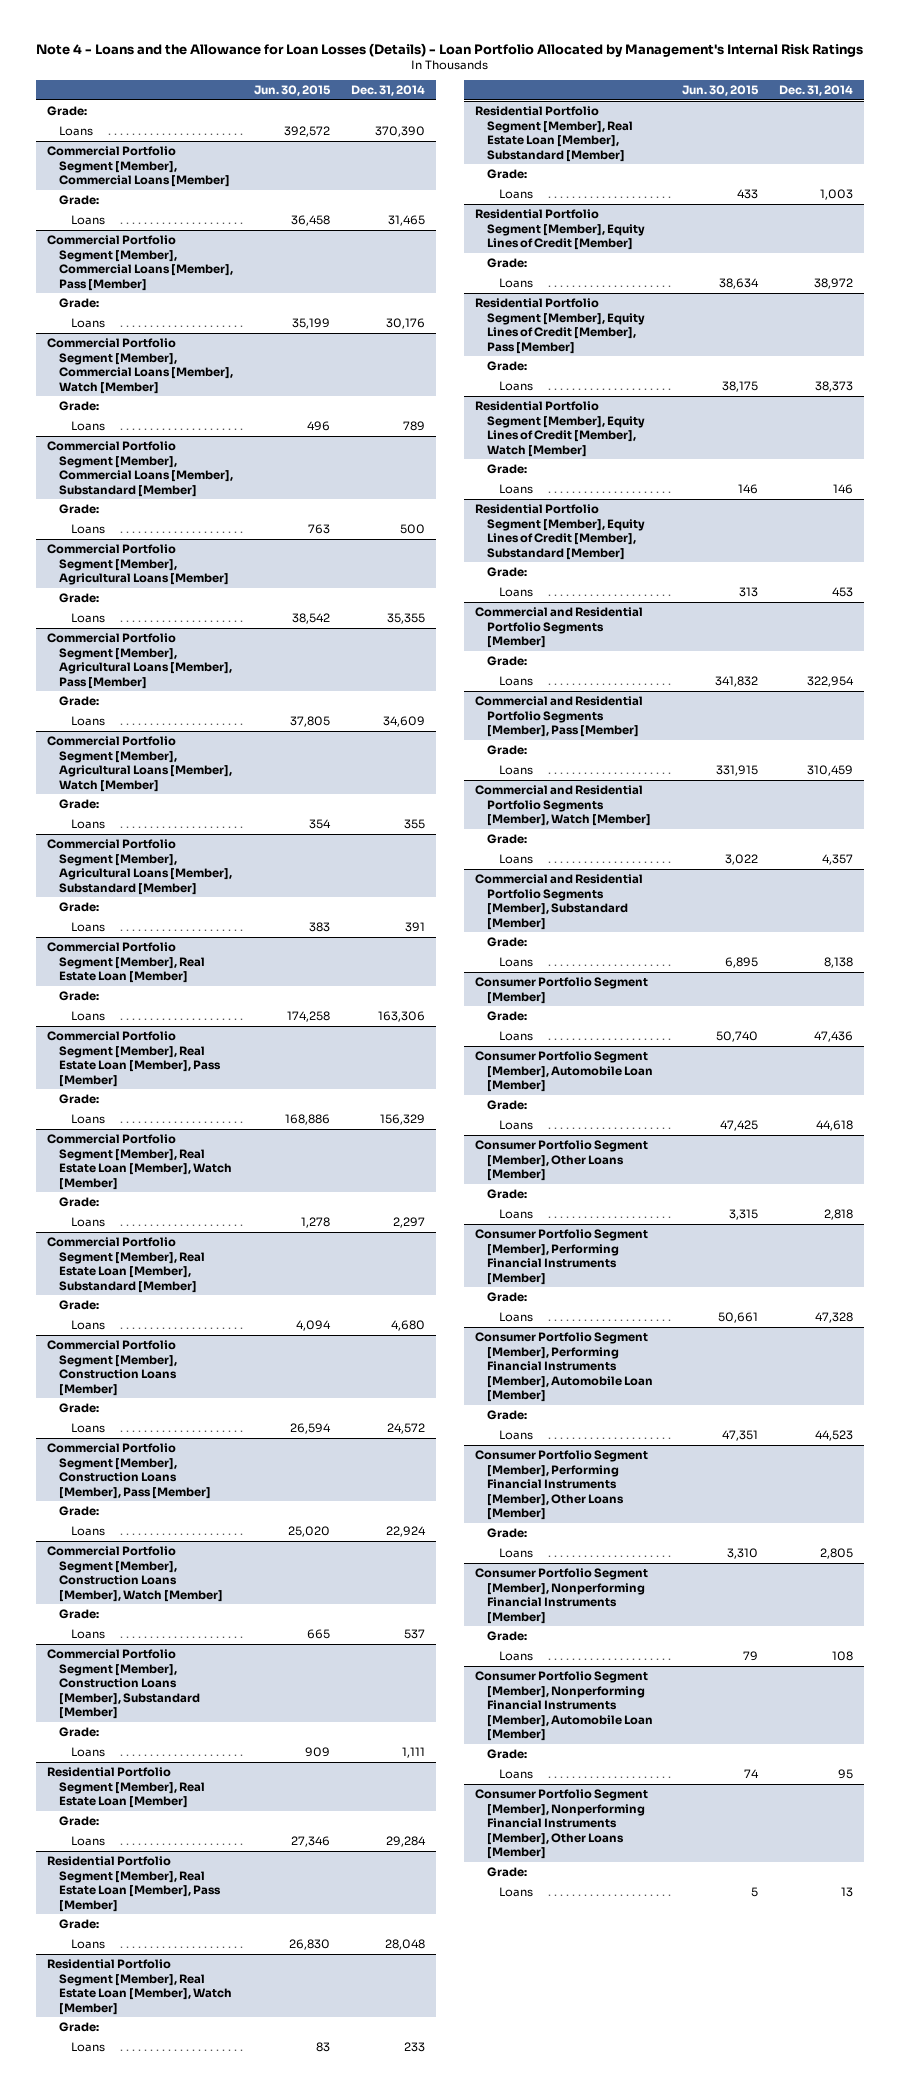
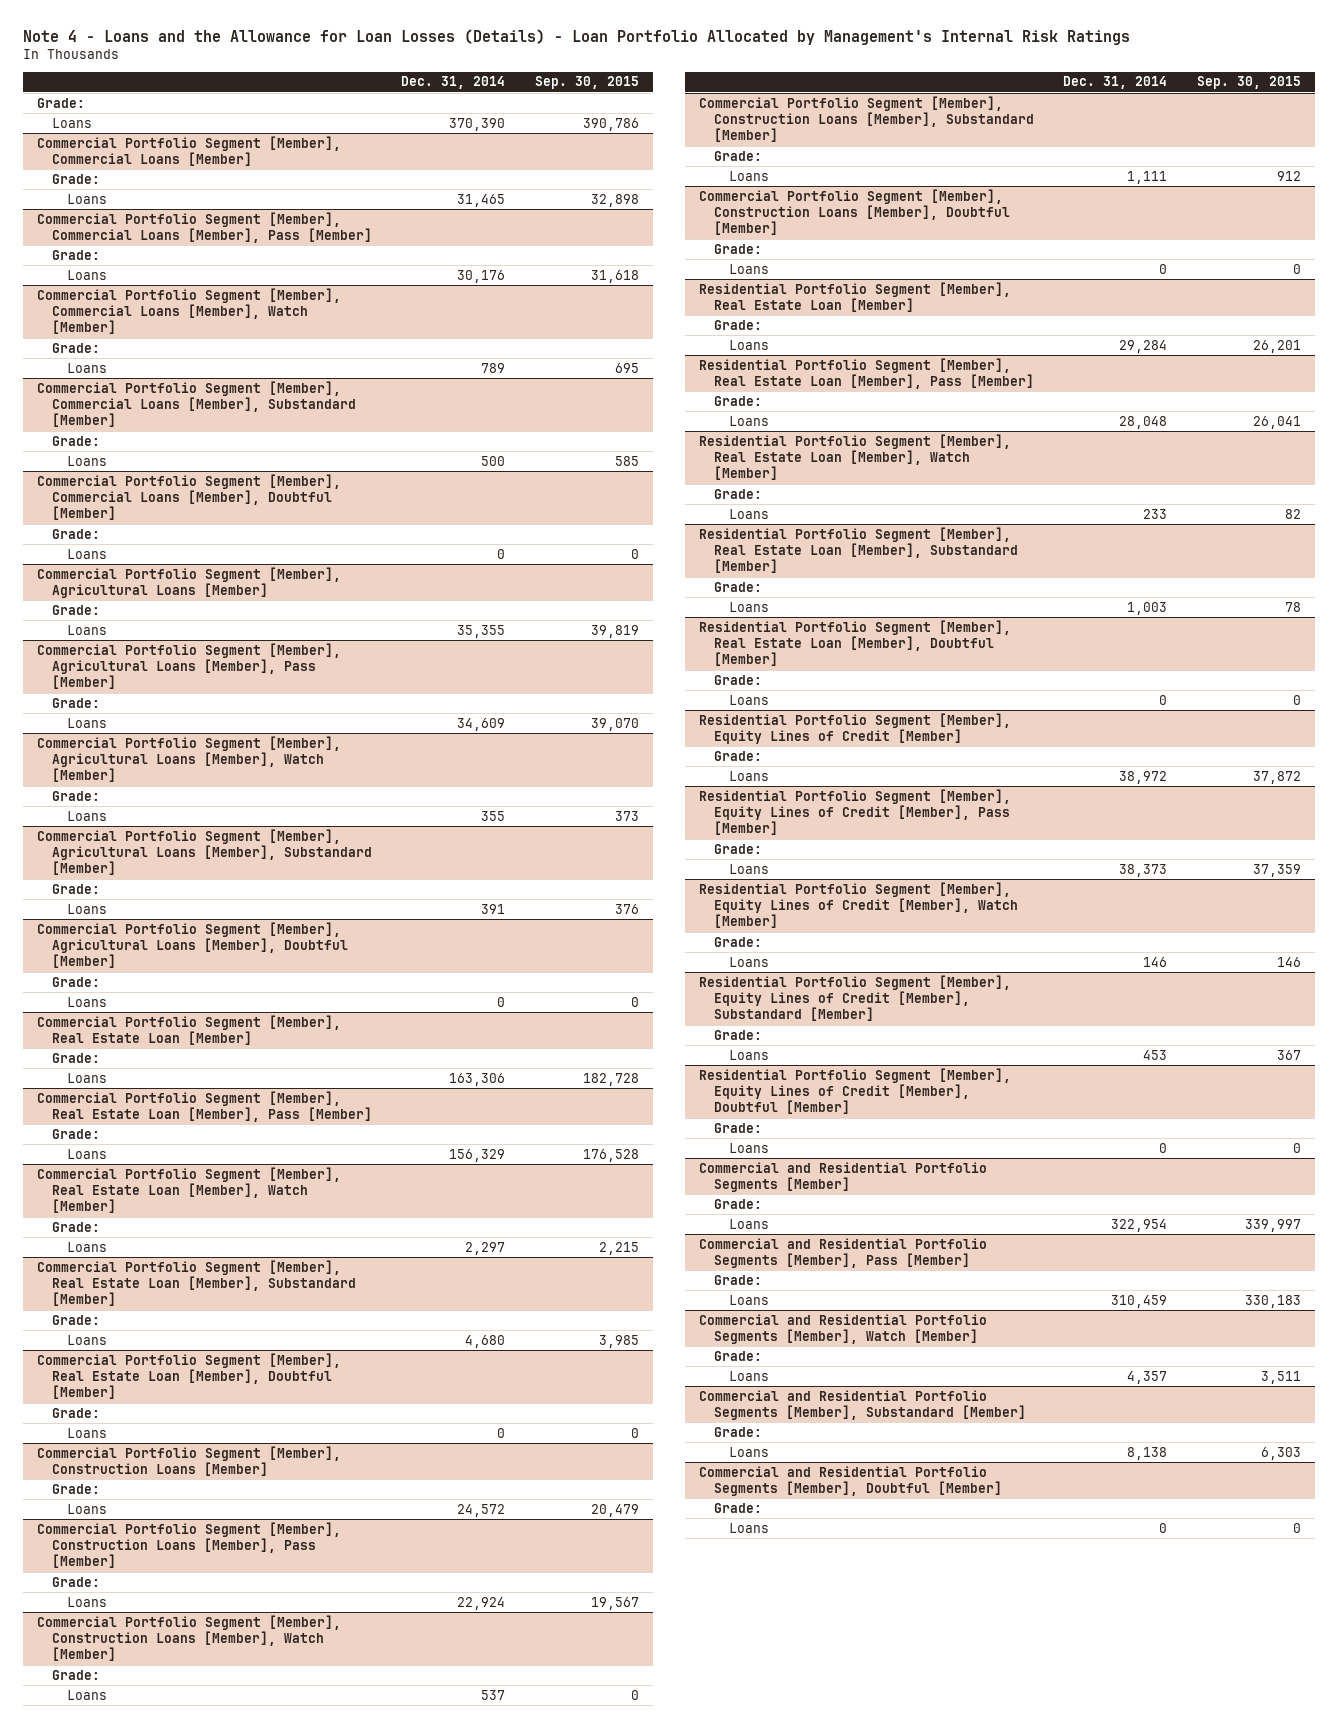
[253,85,331,97] Jun. 30, 2015 -> none
none -> [534,76,639,90] Sep. 30, 2015
none -> [37,473,342,521] Commercial Portfolio Segment [Member], Commercial Loans [Member], Doubtful [Member]
none -> [52,528,101,539] Grade:
none -> [67,548,108,559] Loans
none -> [37,921,349,969] Commercial Portfolio Segment [Member], Agricultural Loans [Member], Doubtful [Member]
none -> [52,976,101,987] Grade:
none -> [67,996,108,1007] Loans
none -> [37,1352,342,1400] Commercial Portfolio Segment [Member], Real Estate Loan [Member], Doubtful [Member]
none -> [52,1407,101,1418] Grade:
none -> [67,1427,108,1438] Loans
none -> [699,188,1011,236] Commercial Portfolio Segment [Member], Construction Loans [Member], Doubtful [Member]
none -> [714,243,763,254] Grade:
none -> [729,263,770,274] Loans
none -> [699,619,1012,667] Residential Portfolio Segment [Member], Real Estate Loan [Member], Doubtful [Member]
none -> [714,674,763,685] Grade:
none -> [729,694,770,705] Loans
none -> [699,1067,1012,1115] Residential Portfolio Segment [Member], Equity Lines of Credit [Member], Doubtful [Member]
none -> [714,1122,763,1133] Grade:
none -> [729,1142,770,1153] Loans
[474,977,648,1004] Consumer Portfolio Segment [Member] -> none
[486,1011,527,1022] Grade: -> none
[498,1031,533,1042] Loans -> none
[474,1051,653,1093] Consumer Portfolio Segment [Member], Automobile Loan [Member] -> none
[486,1100,527,1111] Grade: -> none
[498,1120,533,1131] Loans -> none
[474,1140,648,1182] Consumer Portfolio Segment [Member], Other Loans [Member] -> none
[486,1189,527,1200] Grade: -> none
[498,1209,533,1220] Loans -> none
[474,1229,648,1285] Consumer Portfolio Segment [Member], Performing Financial Instruments [Member] -> none
[486,1292,527,1303] Grade: -> none
[498,1312,533,1323] Loans -> none
[474,1332,653,1403] Consumer Portfolio Segment [Member], Performing Financial Instruments [Member], Automobile Loan [Member] -> none
[486,1410,527,1421] Grade: -> none
[498,1430,533,1441] Loans -> none
[474,1450,648,1521] Consumer Portfolio Segment [Member], Performing Financial Instruments [Member], Other Loans [Member] -> none
[486,1528,527,1539] Grade: -> none
[498,1548,533,1559] Loans -> none
[474,1568,648,1624] Consumer Portfolio Segment [Member], Nonperforming Financial Instruments [Member] -> none
[486,1631,527,1642] Grade: -> none
[498,1651,533,1662] Loans -> none
[474,1671,653,1742] Consumer Portfolio Segment [Member], Nonperforming Financial Instruments [Member], Automobile Loan [Member] -> none
[486,1749,527,1760] Grade: -> none
[498,1769,533,1780] Loans -> none
[474,1789,648,1860] Consumer Portfolio Segment [Member], Nonperforming Financial Instruments [Member], Other Loans [Member] -> none
none -> [699,1465,1003,1496] Commercial and Residential Portfolio Segments [Member], Doubtful [Member]
[841,1887,854,1898] 13 -> [1159,1522,1168,1533] 0

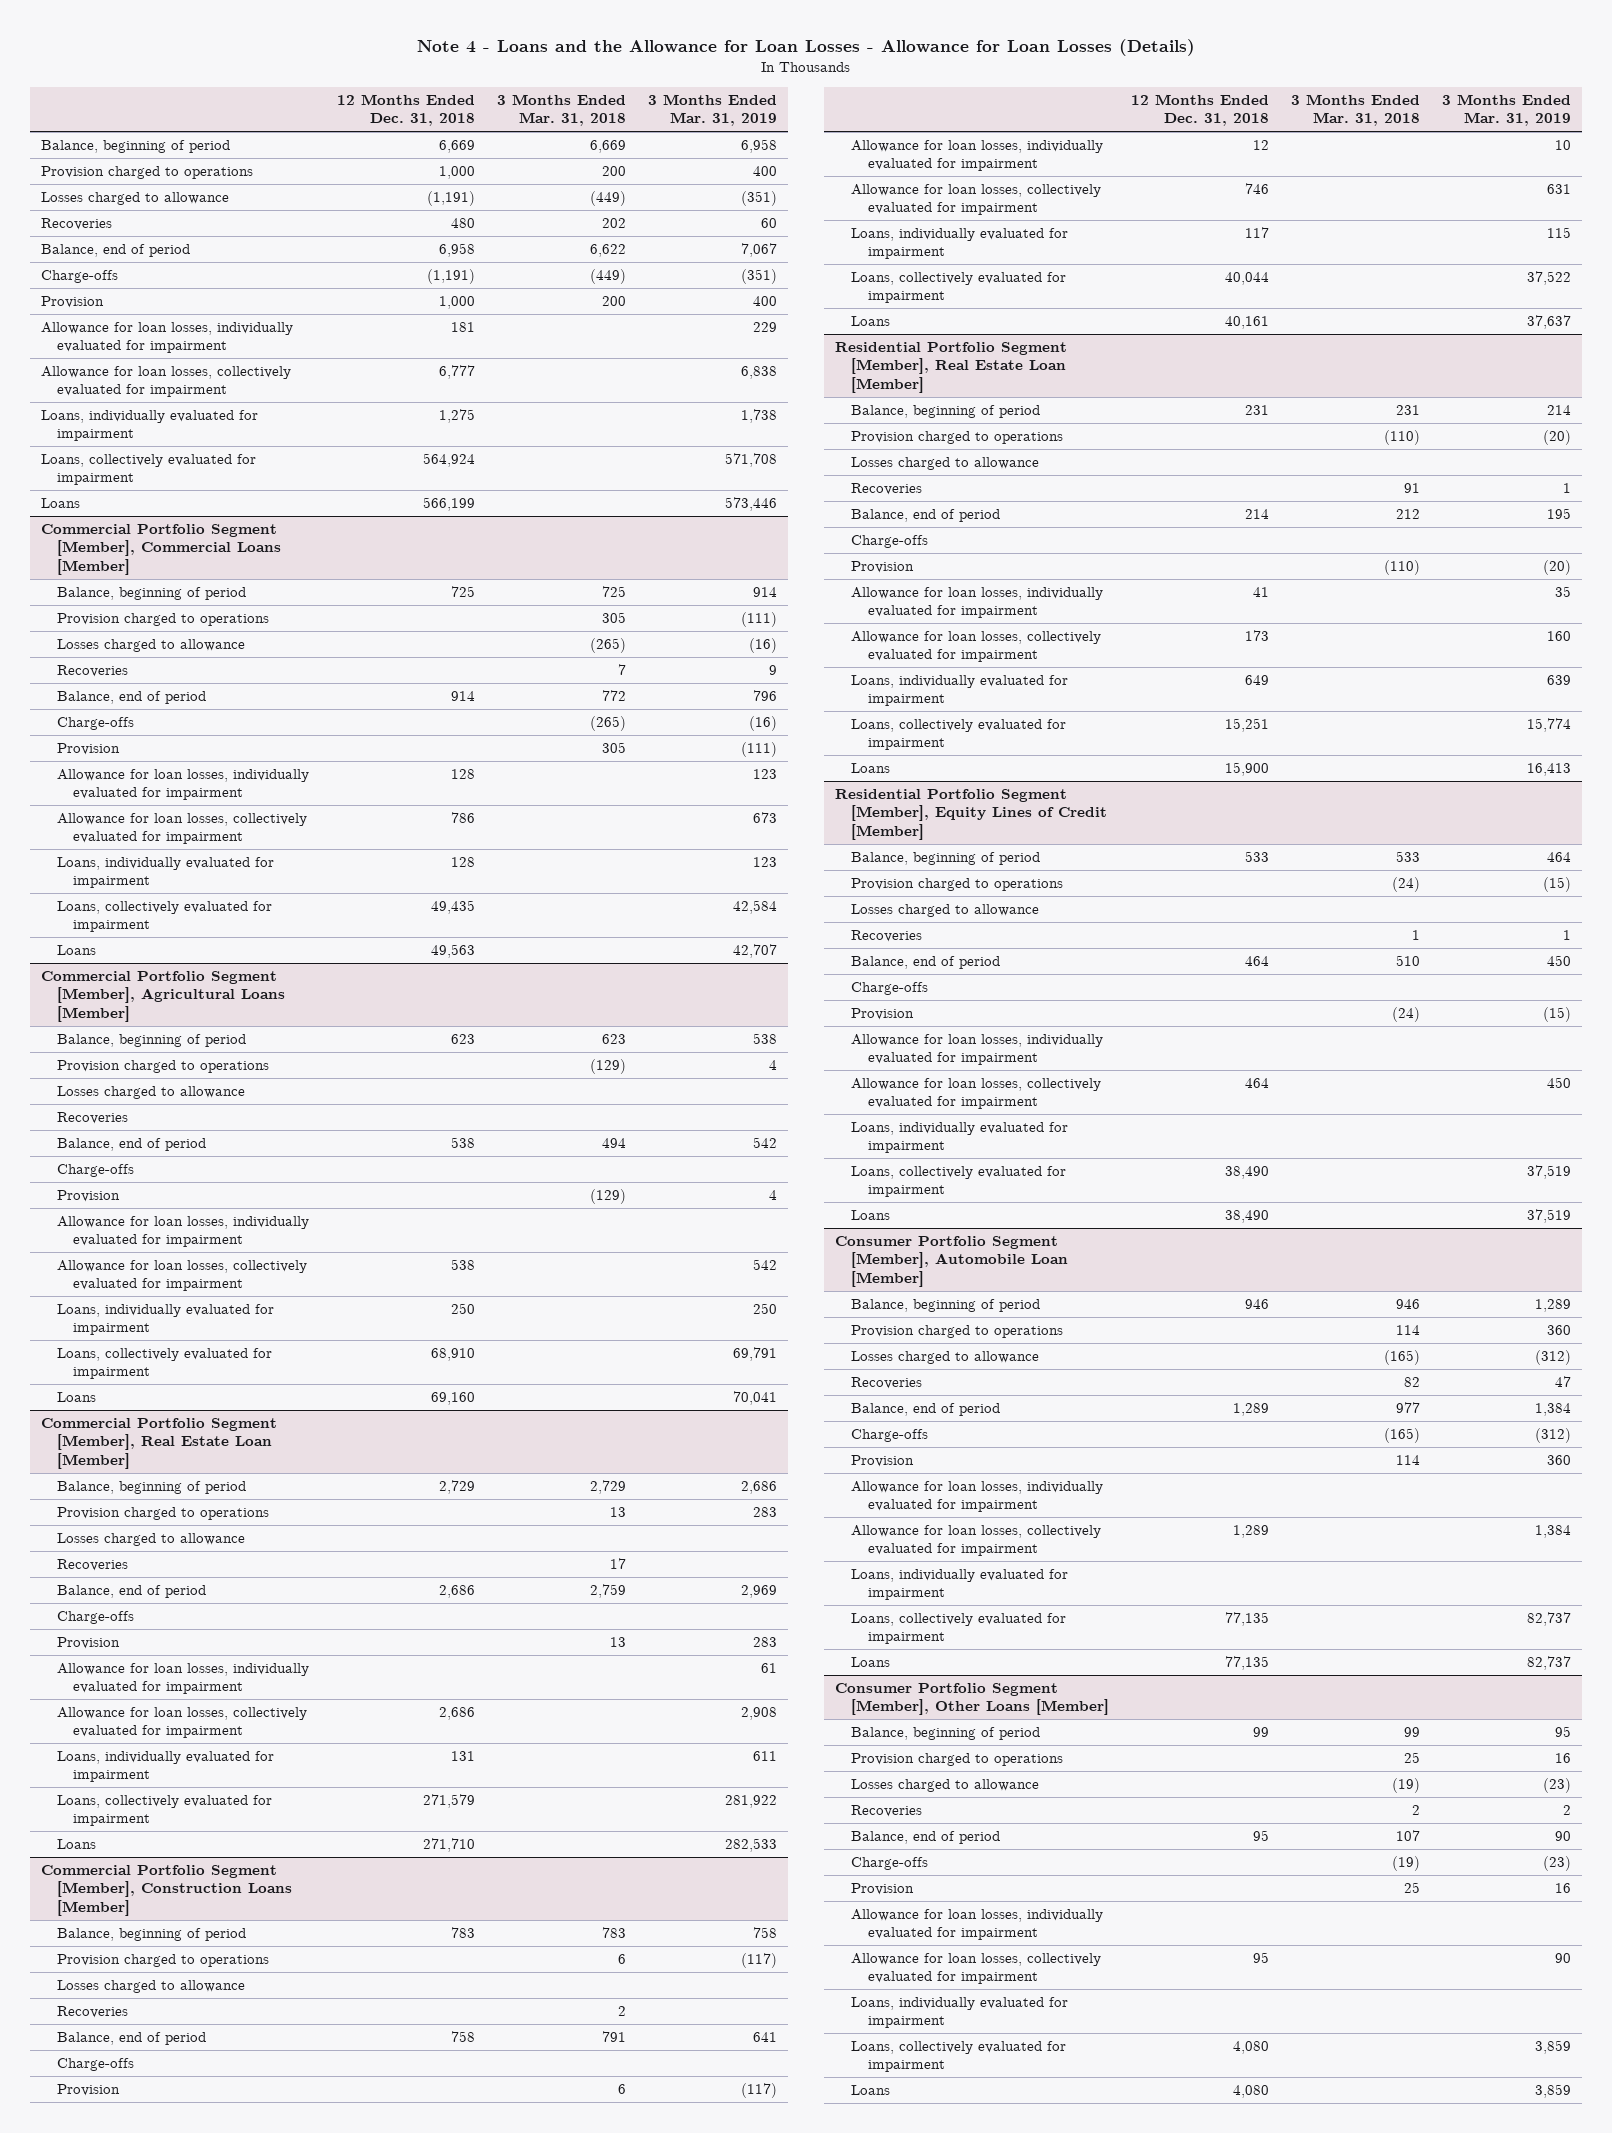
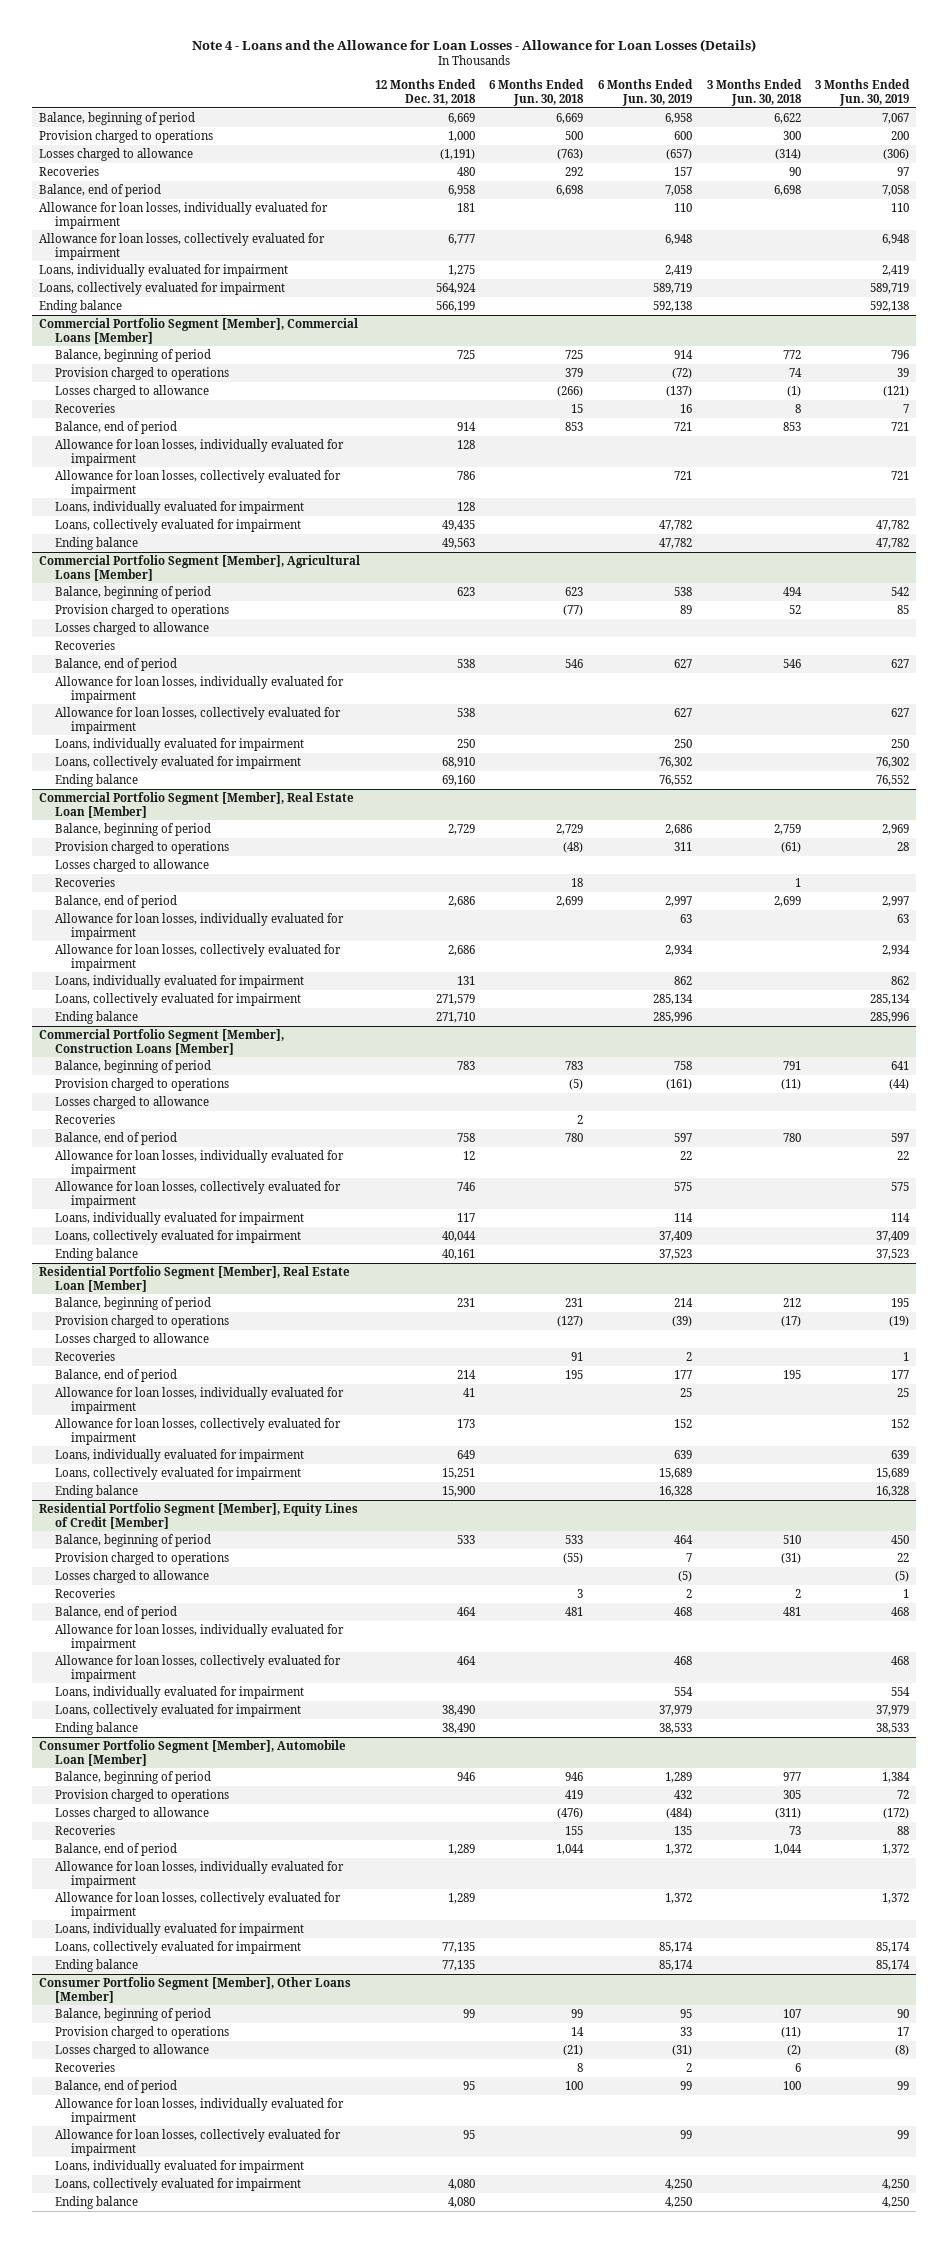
[496,93,626,127] 3 Months Ended Mar. 31, 2018 -> none
[647,93,777,127] 3 Months Ended Mar. 31, 2019 -> none
none -> [489,79,585,107] 6 Months Ended Jun. 30, 2018
none -> [597,79,693,107] 6 Months Ended Jun. 30, 2019
none -> [706,79,802,107] 3 Months Ended Jun. 30, 2018
none -> [815,79,911,107] 3 Months Ended Jun. 30, 2019
[40,270,118,284] Charge-offs -> none
[40,296,104,309] Provision -> none
[40,498,80,509] Loans -> [39,299,123,313] Ending balance
[56,717,134,731] Charge-offs -> none
[56,743,120,756] Provision -> none
[56,945,96,956] Loans -> [54,536,138,550] Ending balance
[56,1164,134,1178] Charge-offs -> none
[56,1190,120,1203] Provision -> none
[56,1392,96,1403] Loans -> [54,773,138,787] Ending balance
[56,1611,134,1625] Charge-offs -> none
[56,1637,120,1650] Provision -> none
[56,1839,96,1850] Loans -> [54,1010,138,1024] Ending balance
[56,2058,134,2072] Charge-offs -> none
[56,2084,120,2097] Provision -> none
[851,316,891,327] Loans -> [54,1247,138,1261] Ending balance
[851,535,929,549] Charge-offs -> none
[851,561,915,574] Provision -> none
[851,763,891,774] Loans -> [54,1484,138,1498] Ending balance
[851,982,929,996] Charge-offs -> none
[851,1008,915,1021] Provision -> none
[851,1210,891,1221] Loans -> [54,1721,138,1735] Ending balance
[851,1429,929,1443] Charge-offs -> none
[851,1455,915,1468] Provision -> none
[851,1657,891,1668] Loans -> [54,1958,138,1972] Ending balance
[851,1857,929,1871] Charge-offs -> none
[851,1883,915,1896] Provision -> none
[851,2085,891,2096] Loans -> [54,2195,138,2209] Ending balance

